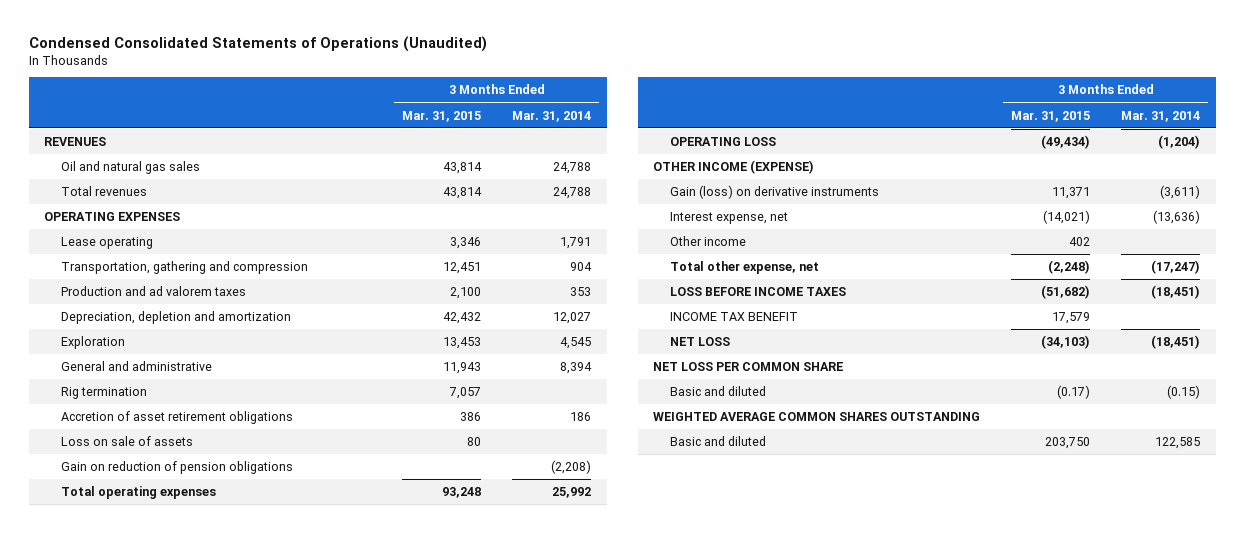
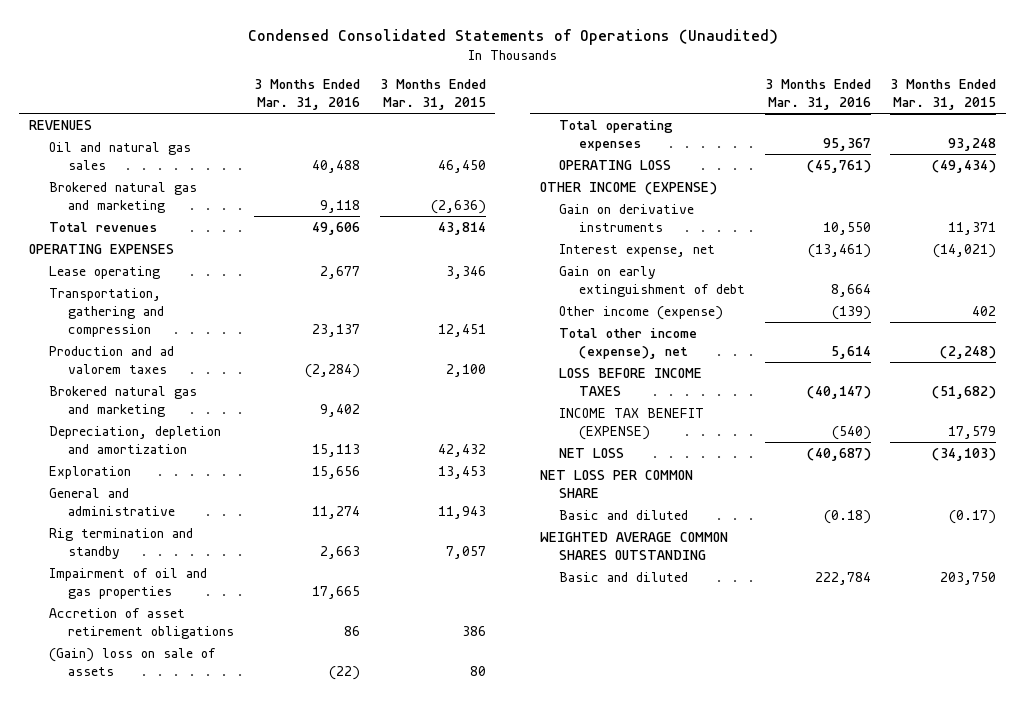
[512,110,592,122] Mar. 31, 2014 -> none
none -> [253,79,360,111] 3 Months Ended Mar. 31, 2016
[443,162,483,175] 43,814 -> [437,159,486,173] 46,450
none -> [48,181,197,213] Brokered natural gas and marketing
none -> [48,385,197,417] Brokered natural gas and marketing
[61,387,148,400] Rig termination -> [48,527,193,559] Rig termination and standby
none -> [48,567,207,599] Impairment of oil and gas properties
[61,461,294,475] Gain on reduction of pension obligations -> none
[61,436,194,447] Loss on sale of assets -> [48,647,216,676] (Gain) loss on sale of assets
[670,185,880,200] Gain (loss) on derivative instruments -> [559,203,695,232] Gain on derivative instruments
none -> [559,265,746,297] Gain on early extinguishment of debt
[670,236,747,247] Other income -> [559,305,724,320] Other income (expense)
[670,261,820,275] Total other expense, net -> [559,327,698,359] Total other income (expense), net
[670,312,799,322] INCOME TAX BENEFIT -> [559,407,705,440] INCOME TAX BENEFIT (EXPENSE)

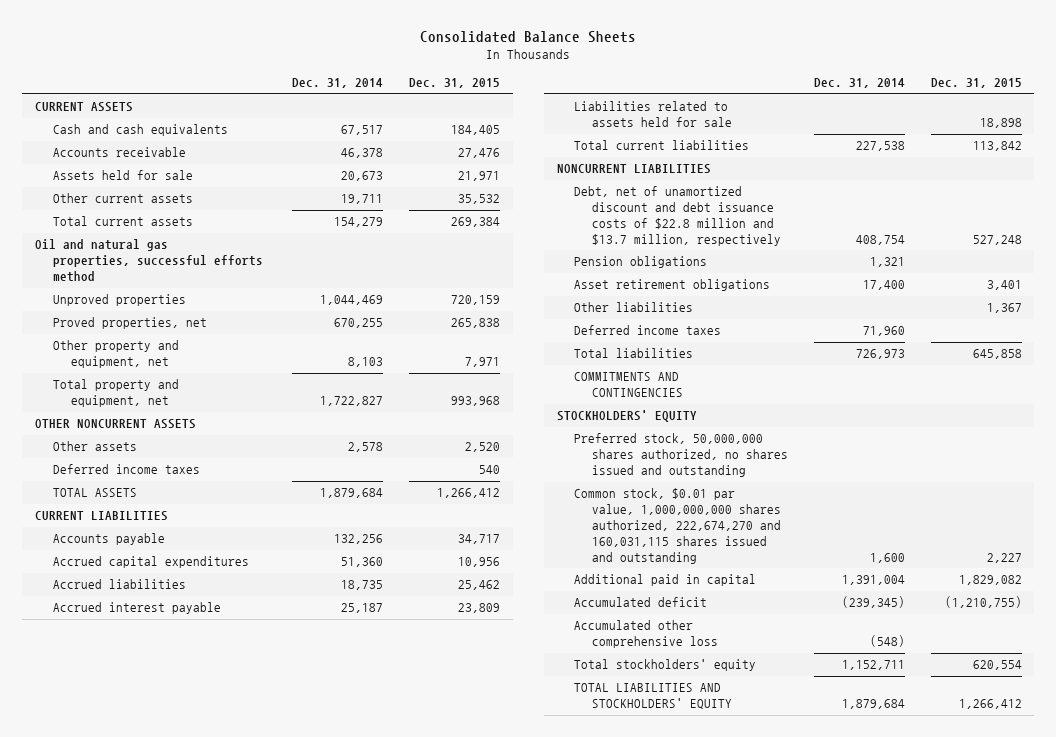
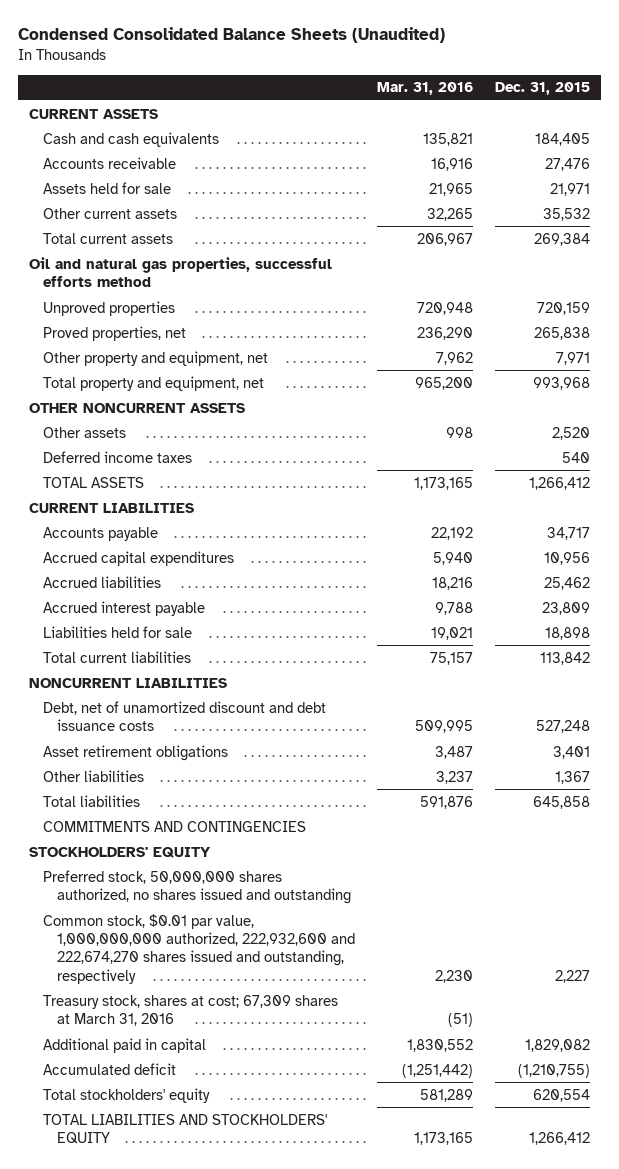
[420,31,637,44] Consolidated Balance Sheets -> [17,27,445,44] Condensed Consolidated Balance Sheets (Unaudited)
[292,78,384,89] Dec. 31, 2014 -> none
none -> [376,82,473,96] Mar. 31, 2016
[574,101,733,128] Liabilities related to assets held for sale -> [42,625,192,638] Liabilities held for sale
[574,256,708,269] Pension obligations -> none
[574,186,782,246] Debt, net of unamortized discount and debt issuance costs of $22.8 million and $13.7 million, respectively -> [42,700,326,731] Debt, net of unamortized discount and debt issuance costs
[574,325,722,336] Deferred income taxes -> none
[574,488,782,564] Common stock, $0.01 par value, 1,000,000,000 shares authorized, 222,674,270 and 160,031,115 shares issued and outstanding -> [42,913,355,984] Common stock, $0.01 par value, 1,000,000,000 authorized, 222,932,600 and 222,674,270 shares issued and outstanding, respectively
none -> [42,994,338,1026] Treasury stock, shares at cost; 67,309 shares at March 31, 2016
[574,620,719,649] Accumulated other comprehensive loss -> none

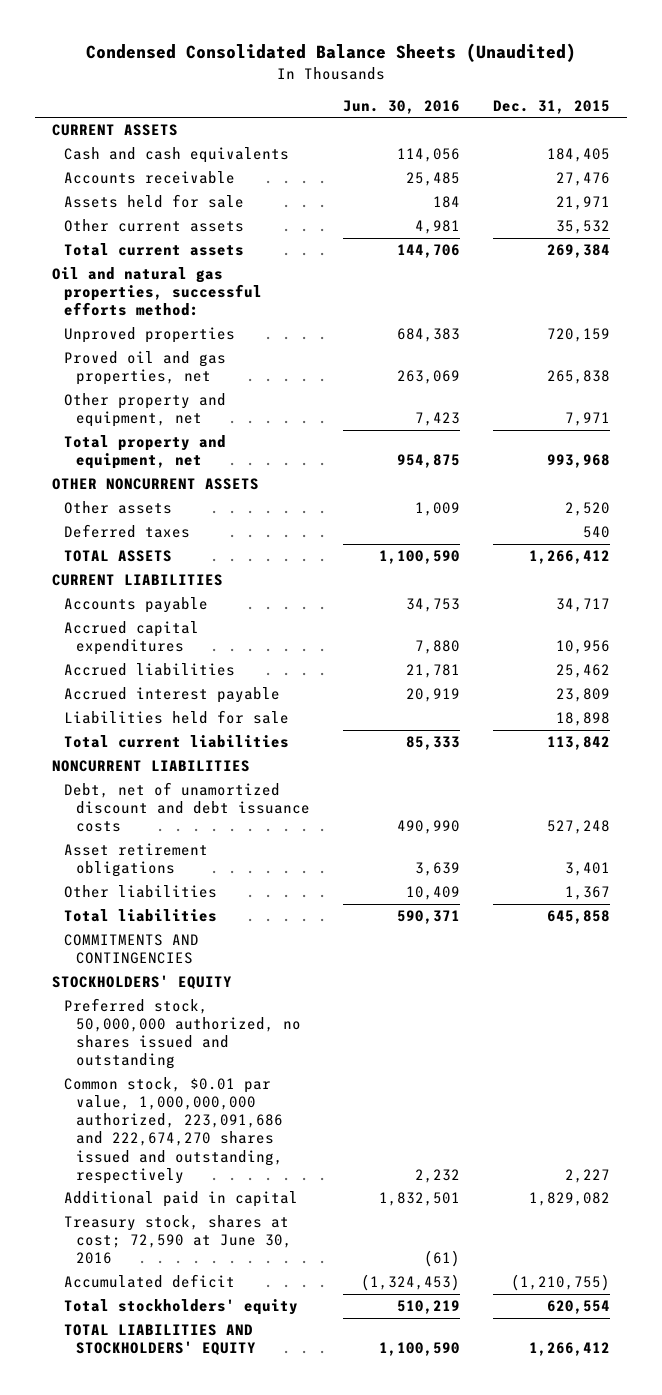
[376,82,473,96] Mar. 31, 2016 -> none
none -> [343,99,461,114] Jun. 30, 2016
[28,256,332,287] Oil and natural gas properties, successful efforts method -> [51,267,262,317] Oil and natural gas properties, successful efforts method:
[42,325,186,341] Proved properties, net -> [63,351,226,386] Proved oil and gas properties, net
[42,450,192,463] Deferred income taxes -> [63,524,190,539] Deferred taxes
[42,994,338,1026] Treasury stock, shares at cost; 67,309 shares at March 31, 2016 -> none
[42,869,351,904] Preferred stock, 50,000,000 shares authorized, no shares issued and outstanding -> [63,998,302,1070] Preferred stock, 50,000,000 authorized, no shares issued and outstanding
[42,913,355,984] Common stock, $0.01 par value, 1,000,000,000 authorized, 222,932,600 and 222,674,270 shares issued and outstanding, respectively -> [63,1077,284,1184] Common stock, $0.01 par value, 1,000,000,000 authorized, 223,091,686 and 222,674,270 shares issued and outstanding, respectively
none -> [63,1215,293,1265] Treasury stock, shares at cost; 72,590 at June 30, 2016

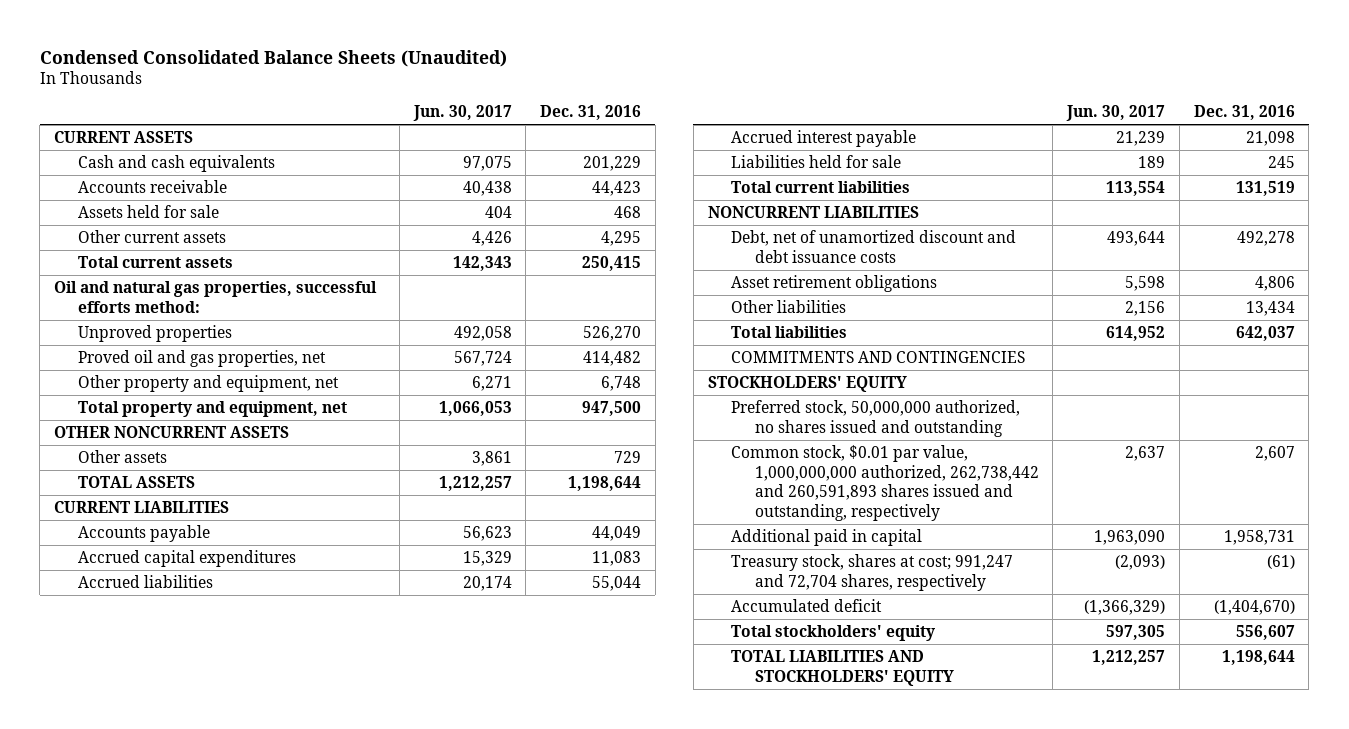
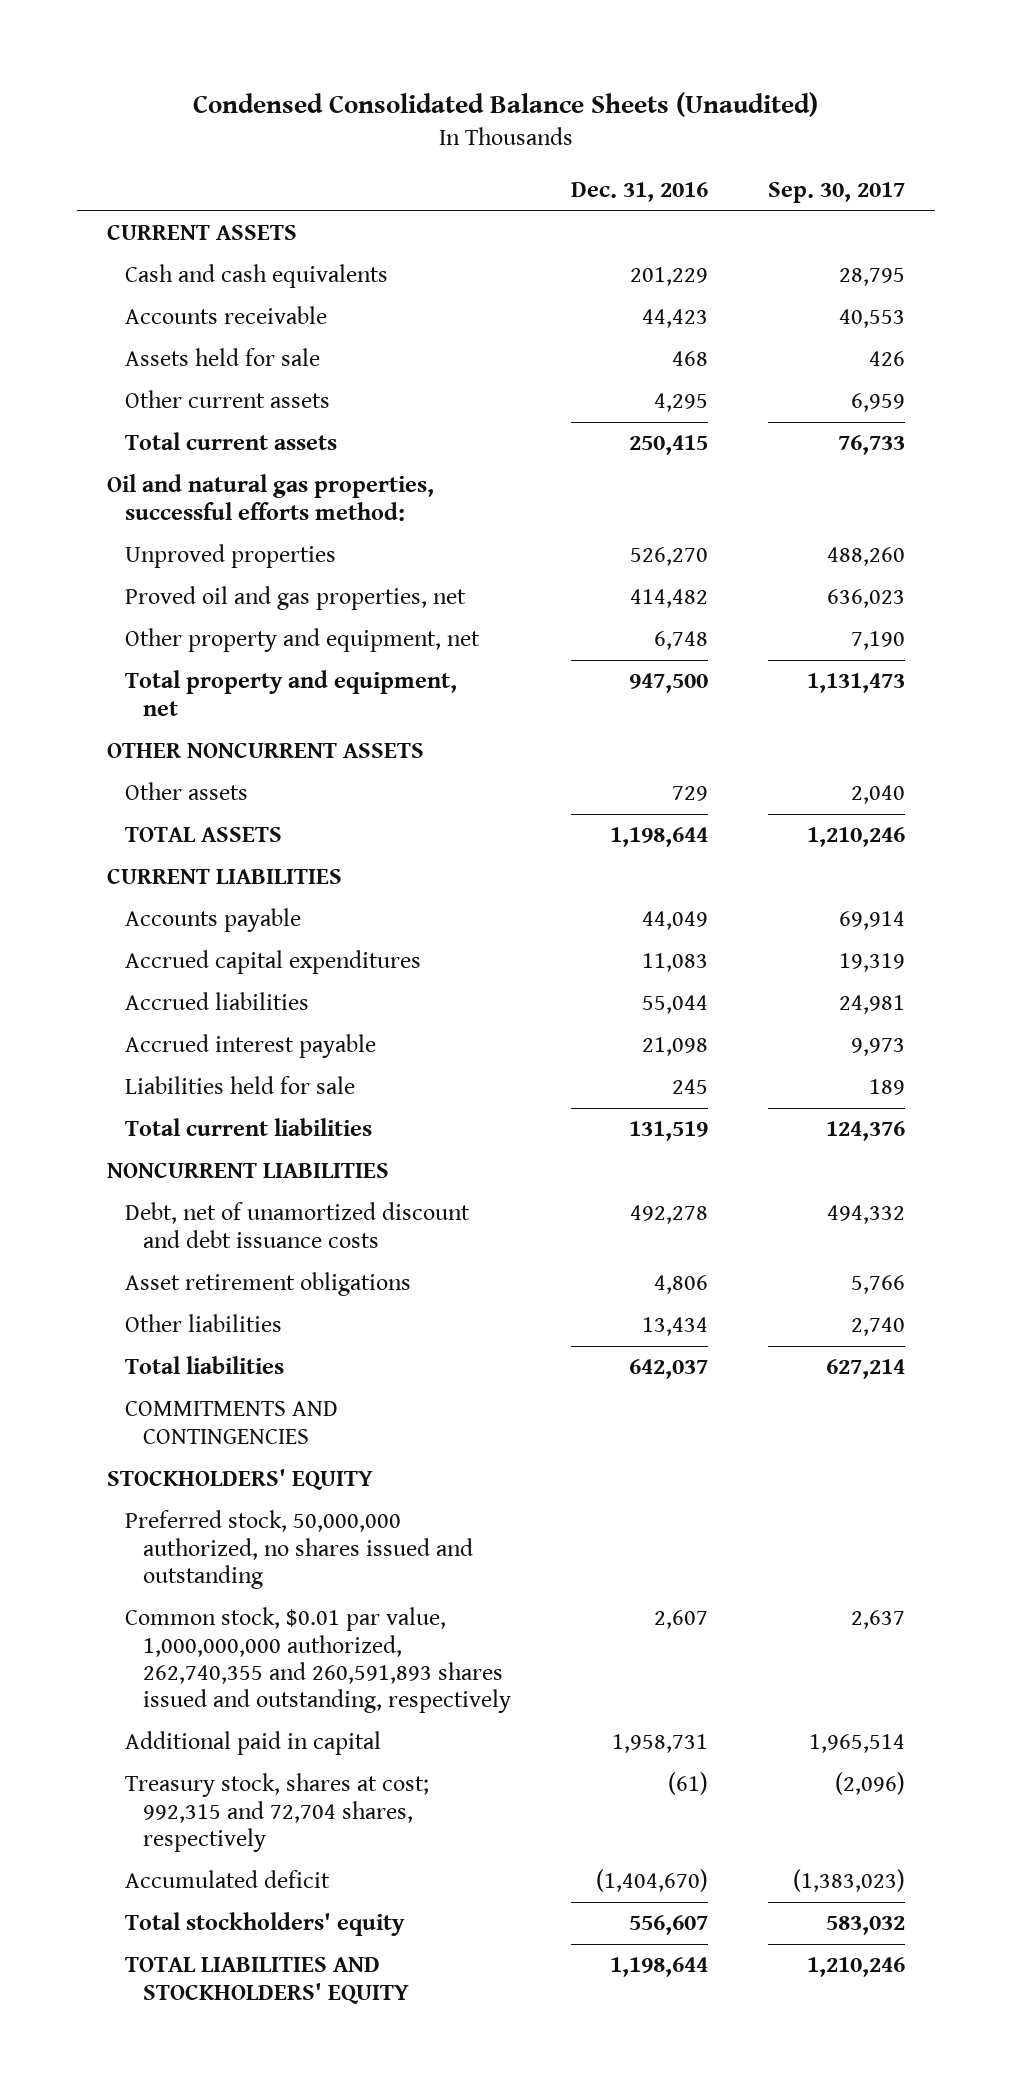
[412,105,512,122] Jun. 30, 2017 -> none
none -> [767,181,905,203] Sep. 30, 2017
[731,444,1039,521] Common stock, $0.01 par value, 1,000,000,000 authorized, 262,738,442 and 260,591,893 shares issued and outstanding, respectively -> [124,1607,511,1714] Common stock, $0.01 par value, 1,000,000,000 authorized, 262,740,355 and 260,591,893 shares issued and outstanding, respectively
[731,553,1014,591] Treasury stock, shares at cost; 991,247 and 72,704 shares, respectively -> [124,1773,429,1852] Treasury stock, shares at cost; 992,315 and 72,704 shares, respectively

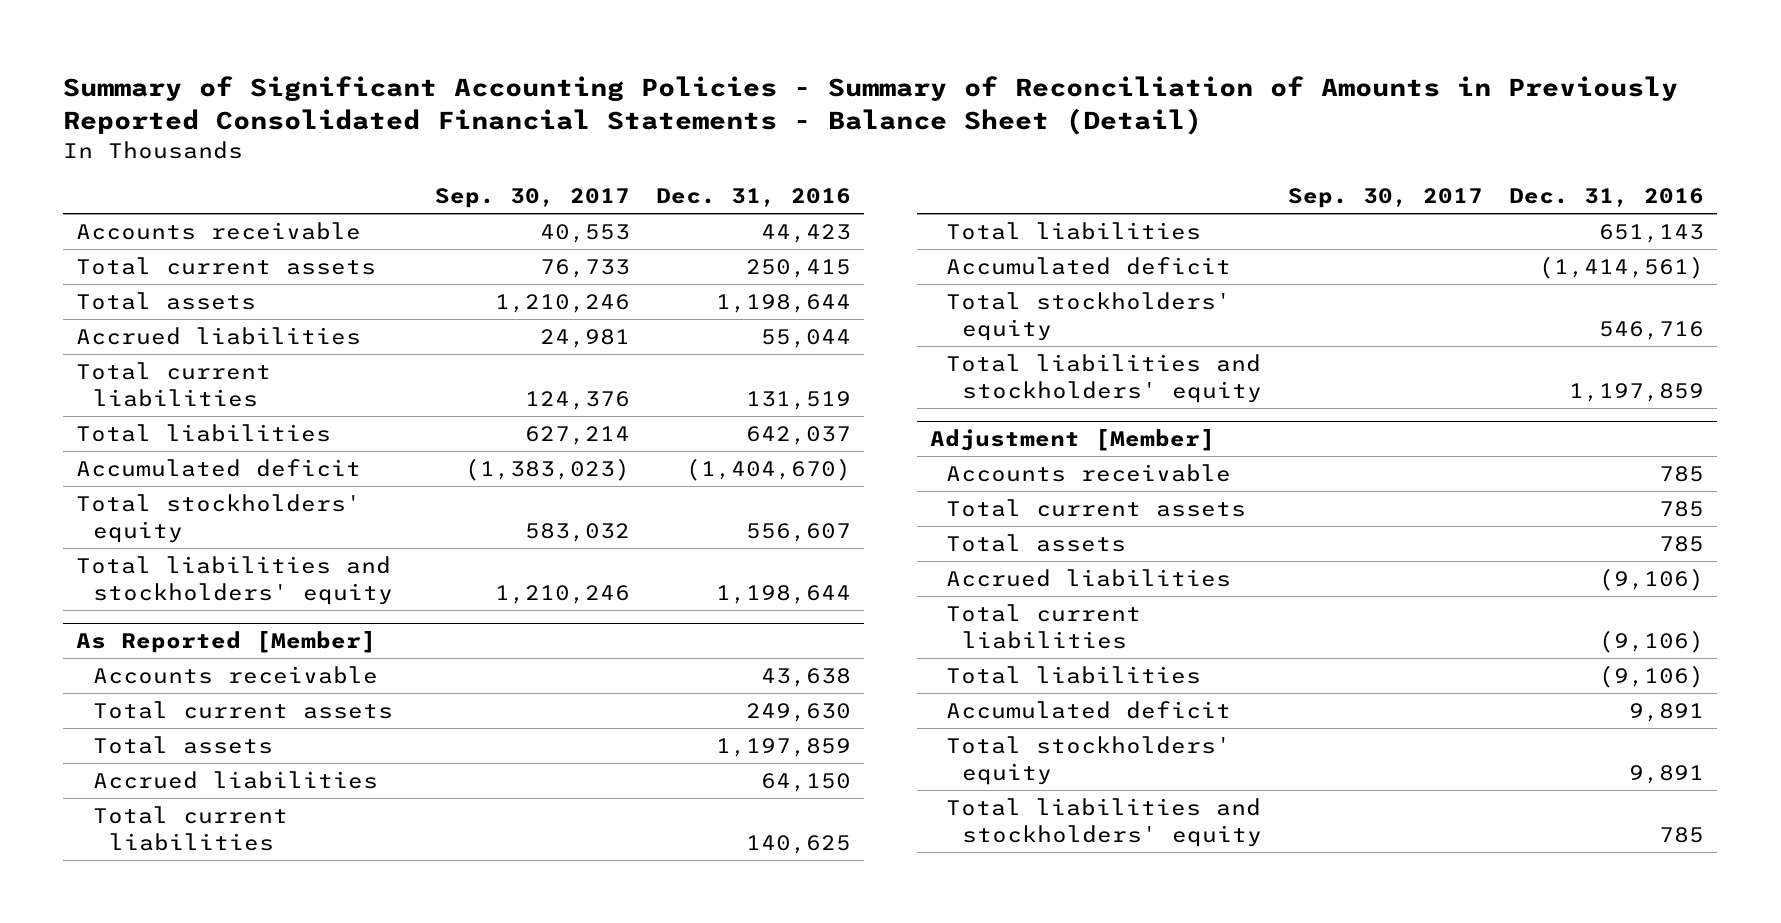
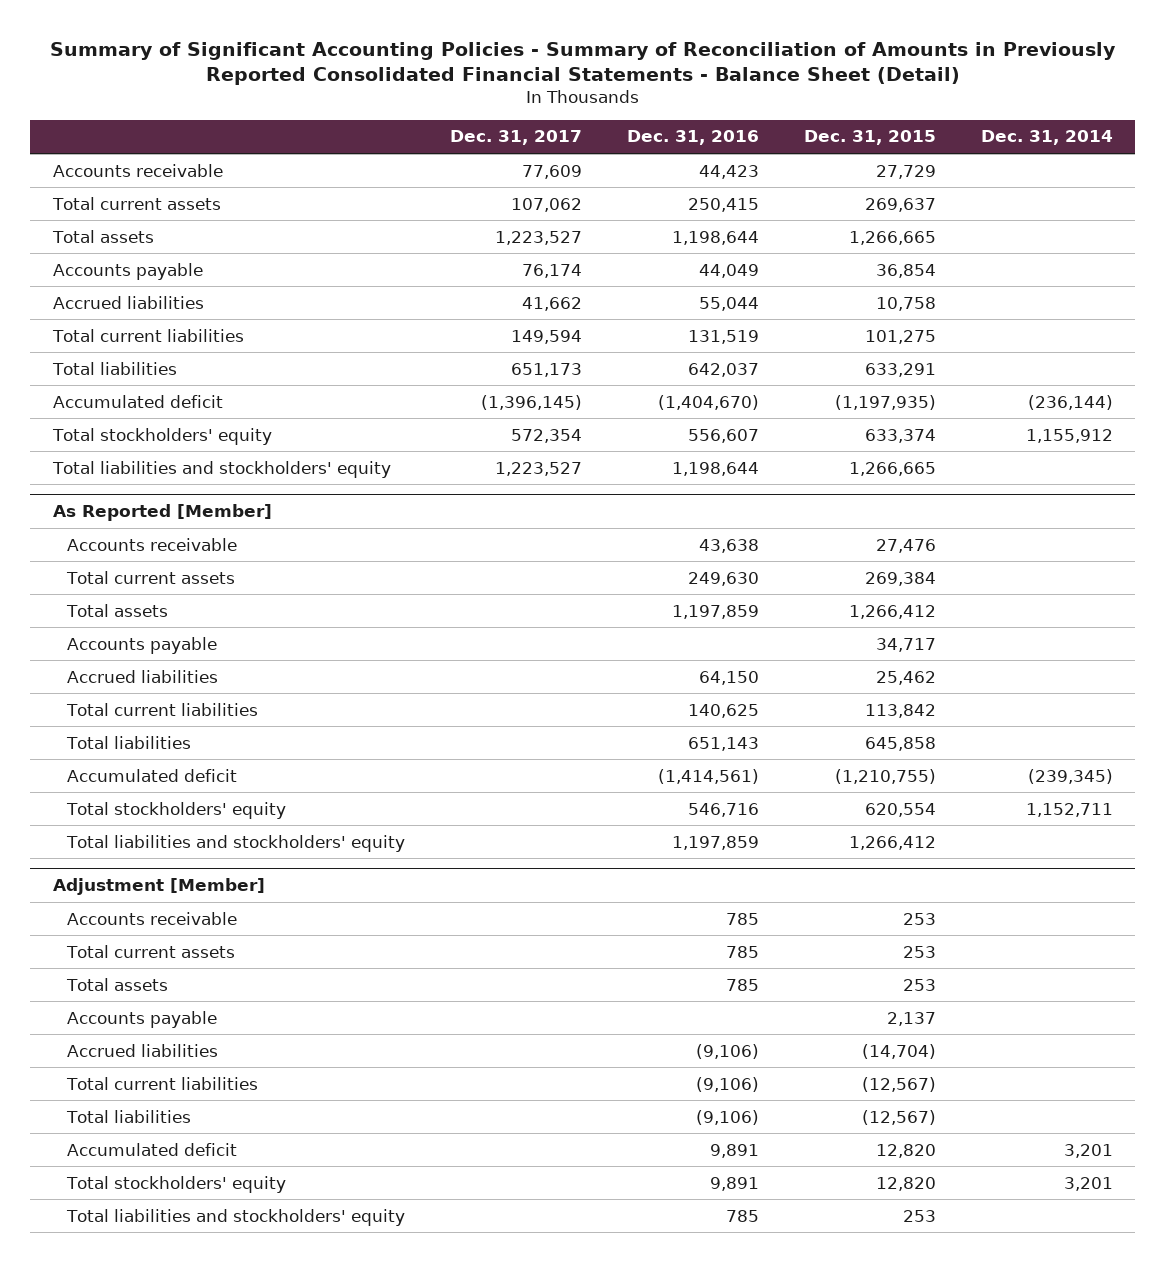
[434,188,630,209] Sep. 30, 2017 -> none
none -> [449,130,582,146] Dec. 31, 2017
none -> [803,130,936,146] Dec. 31, 2015
none -> [980,130,1113,146] Dec. 31, 2014
none -> [52,262,203,280] Accounts payable
none -> [67,636,218,654] Accounts payable
none -> [67,1010,218,1028] Accounts payable

